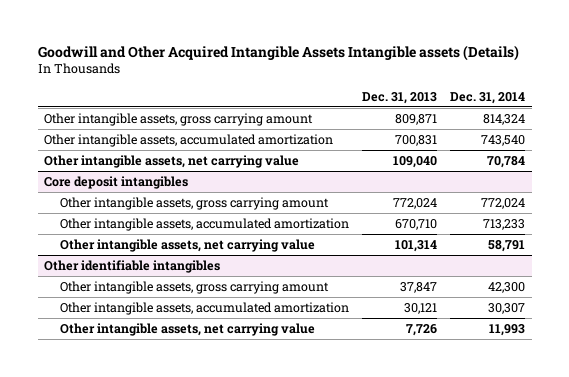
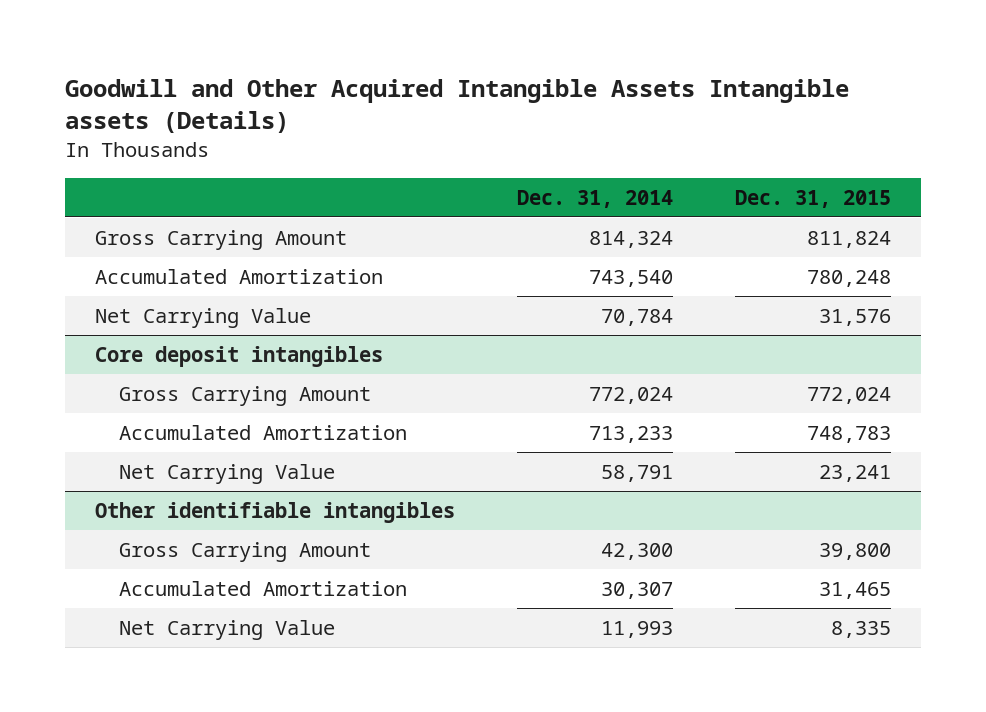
[361,91,437,104] Dec. 31, 2013 -> none
none -> [734,189,891,208] Dec. 31, 2015
[44,112,314,126] Other intangible assets, gross carrying amount -> [95,229,348,250] Gross Carrying Amount
[44,133,334,147] Other intangible assets, accumulated amortization -> [95,268,384,284] Accumulated Amortization
[44,154,300,168] Other intangible assets, net carrying value -> [95,307,312,328] Net Carrying Value
[59,196,329,210] Other intangible assets, gross carrying amount -> [119,385,372,406] Gross Carrying Amount
[59,217,349,231] Other intangible assets, accumulated amortization -> [119,424,408,440] Accumulated Amortization
[59,238,315,252] Other intangible assets, net carrying value -> [119,463,336,484] Net Carrying Value
[59,280,329,294] Other intangible assets, gross carrying amount -> [119,541,372,562] Gross Carrying Amount
[59,301,349,315] Other intangible assets, accumulated amortization -> [119,580,408,596] Accumulated Amortization
[59,322,315,336] Other intangible assets, net carrying value -> [119,619,336,640] Net Carrying Value

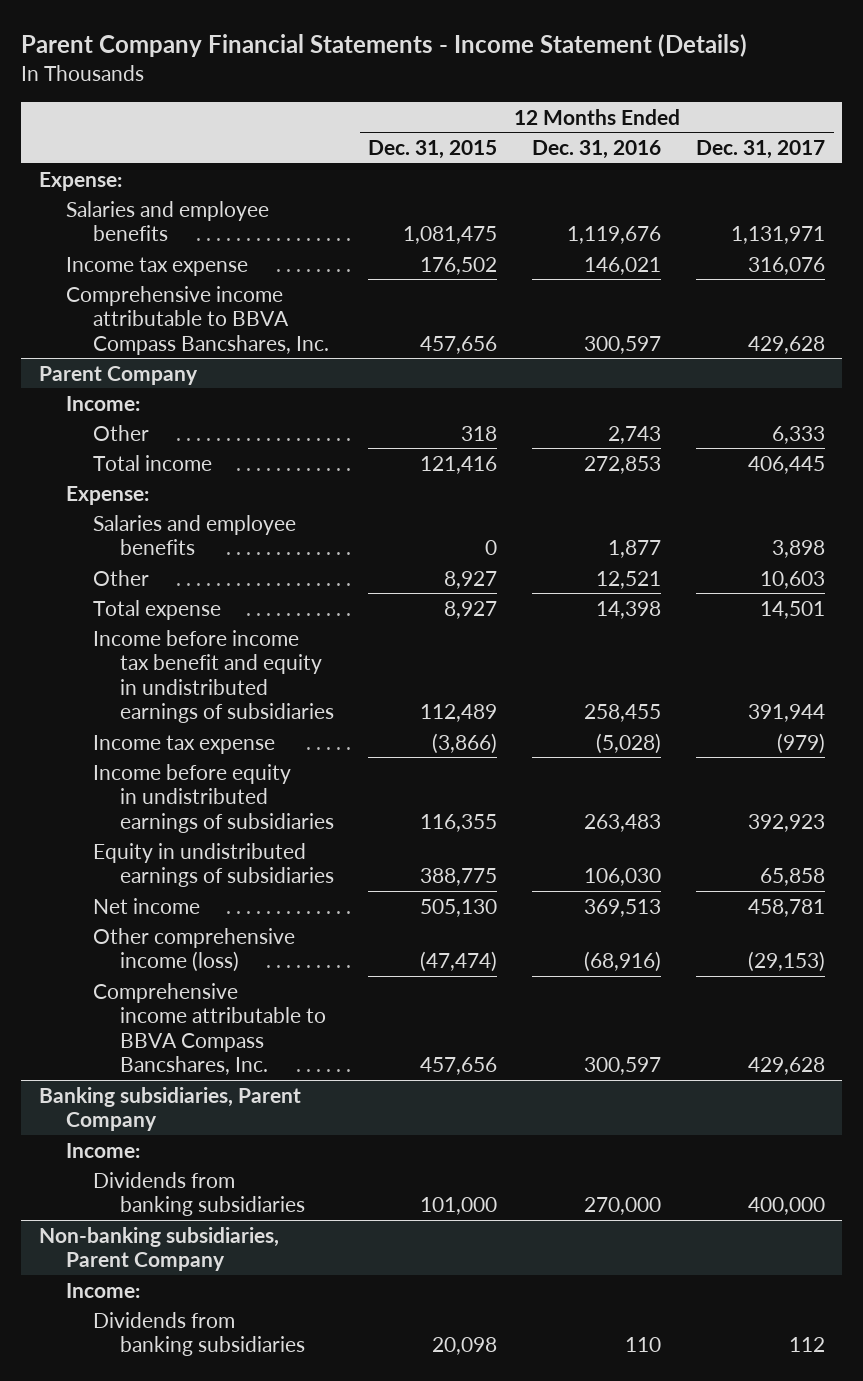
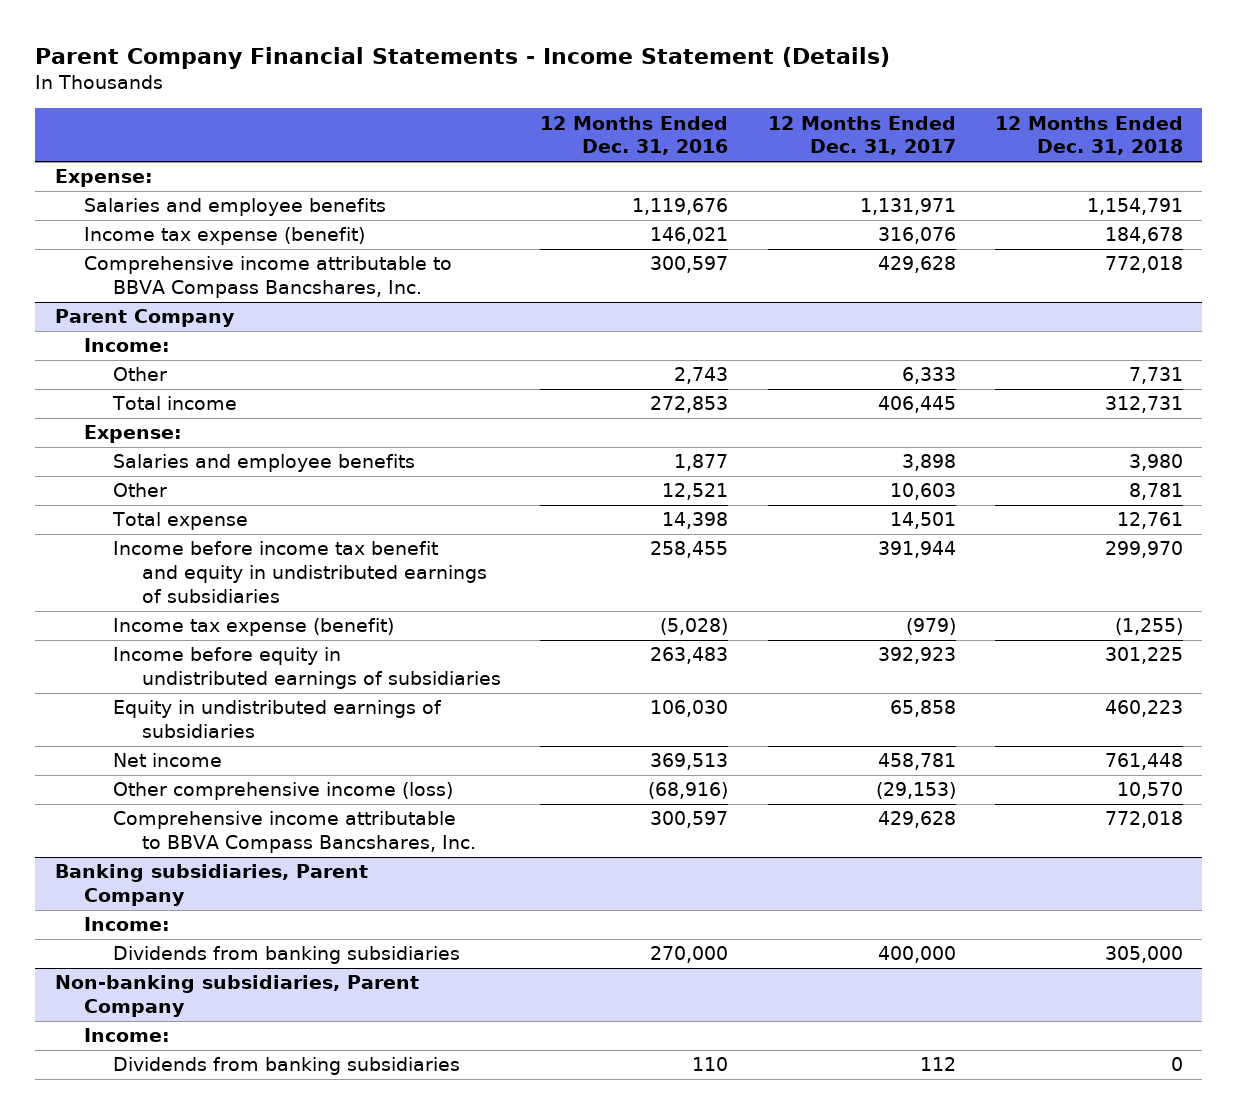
[368,140,498,160] Dec. 31, 2015 -> none
none -> [994,115,1183,156] 12 Months Ended Dec. 31, 2018
[65,256,248,276] Income tax expense -> [83,227,365,246] Income tax expense (benefit)
[92,734,275,754] Income tax expense -> [112,618,394,637] Income tax expense (benefit)

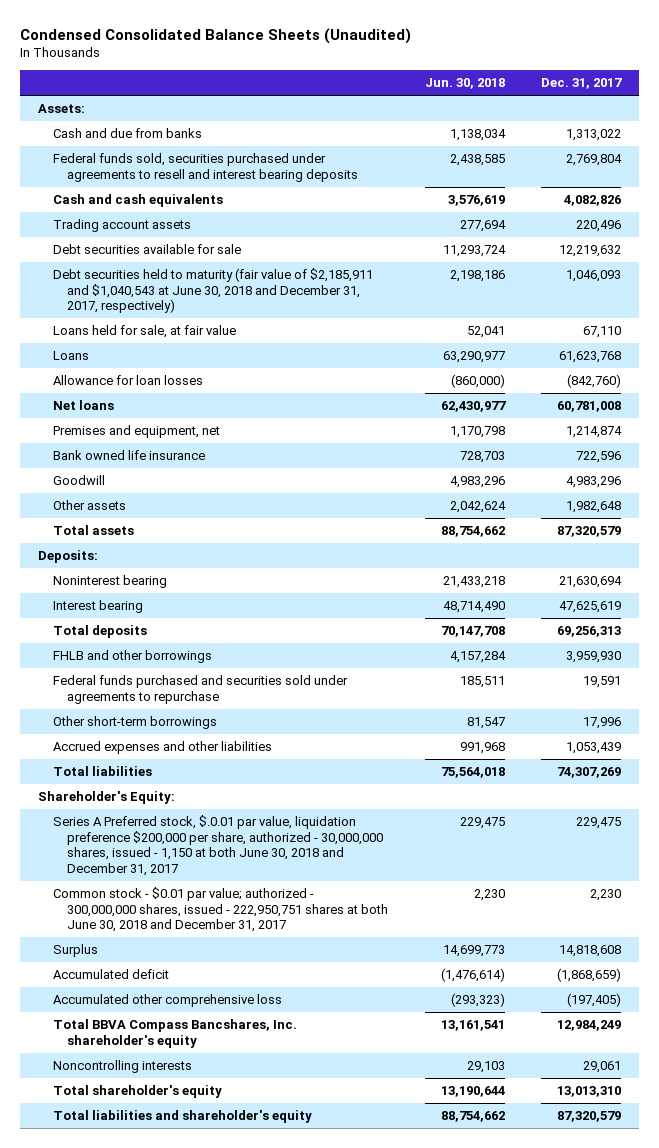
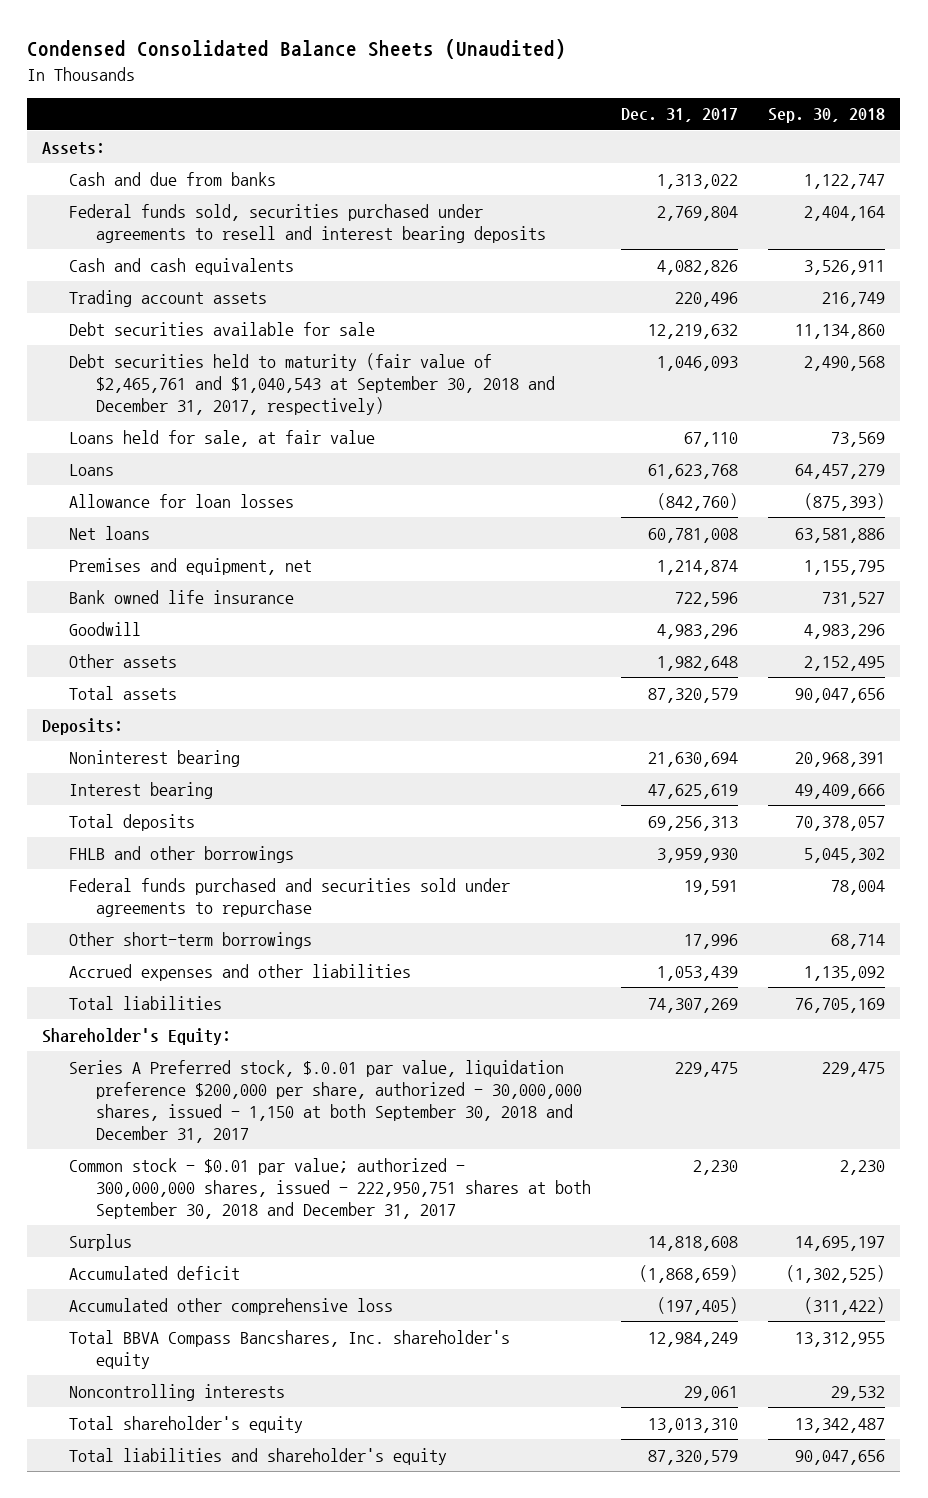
[424,78,505,90] Jun. 30, 2018 -> none
none -> [768,108,886,124] Sep. 30, 2018
[52,268,373,314] Debt securities held to maturity (fair value of $2,185,911 and $1,040,543 at June 30, 2018 and December 31, 2017, respectively) -> [69,352,556,415] Debt securities held to maturity (fair value of $2,465,761 and $1,040,543 at September 30, 2018 and December 31, 2017, respectively)
[52,815,384,877] Series A Preferred stock, $.0.01 par value, liquidation preference $200,000 per share, authorized - 30,000,000 shares, issued - 1,150 at both June 30, 2018 and December 31, 2017 -> [69,1059,583,1143] Series A Preferred stock, $.0.01 par value, liquidation preference $200,000 per share, authorized - 30,000,000 shares, issued - 1,150 at both September 30, 2018 and December 31, 2017
[52,887,389,933] Common stock - $0.01 par value; authorized - 300,000,000 shares, issued - 222,950,751 shares at both June 30, 2018 and December 31, 2017 -> [69,1157,592,1219] Common stock - $0.01 par value; authorized - 300,000,000 shares, issued - 222,950,751 shares at both September 30, 2018 and December 31, 2017

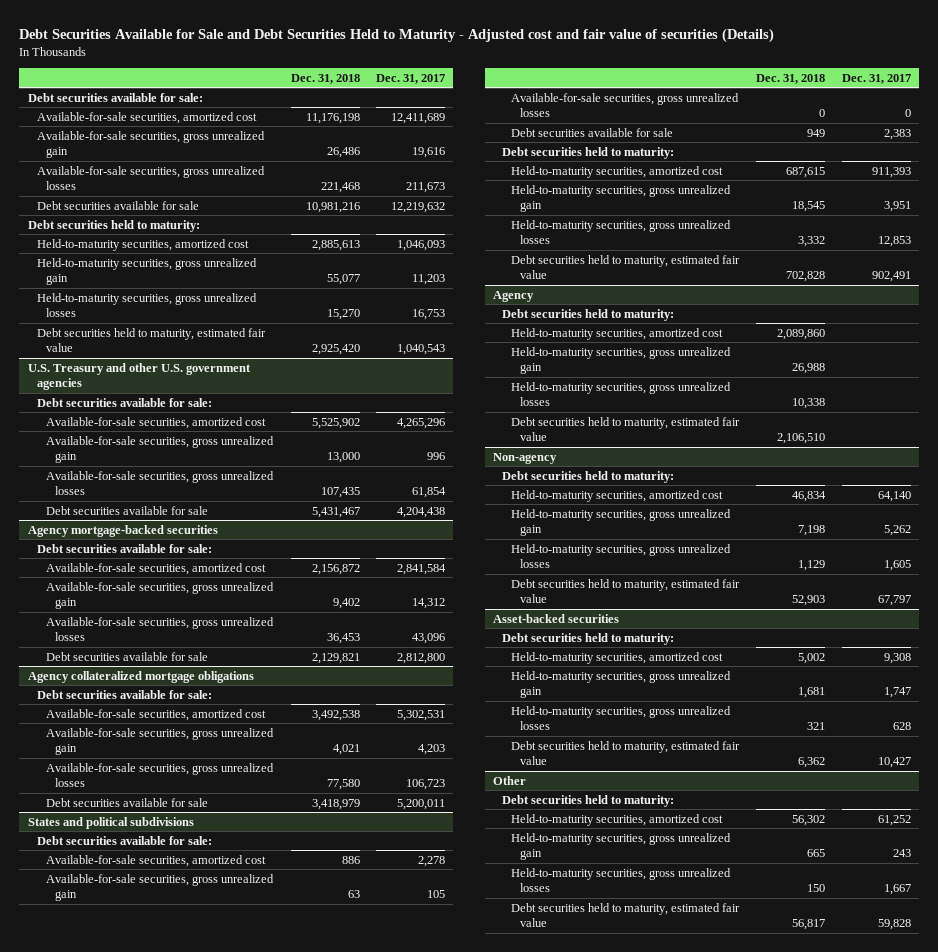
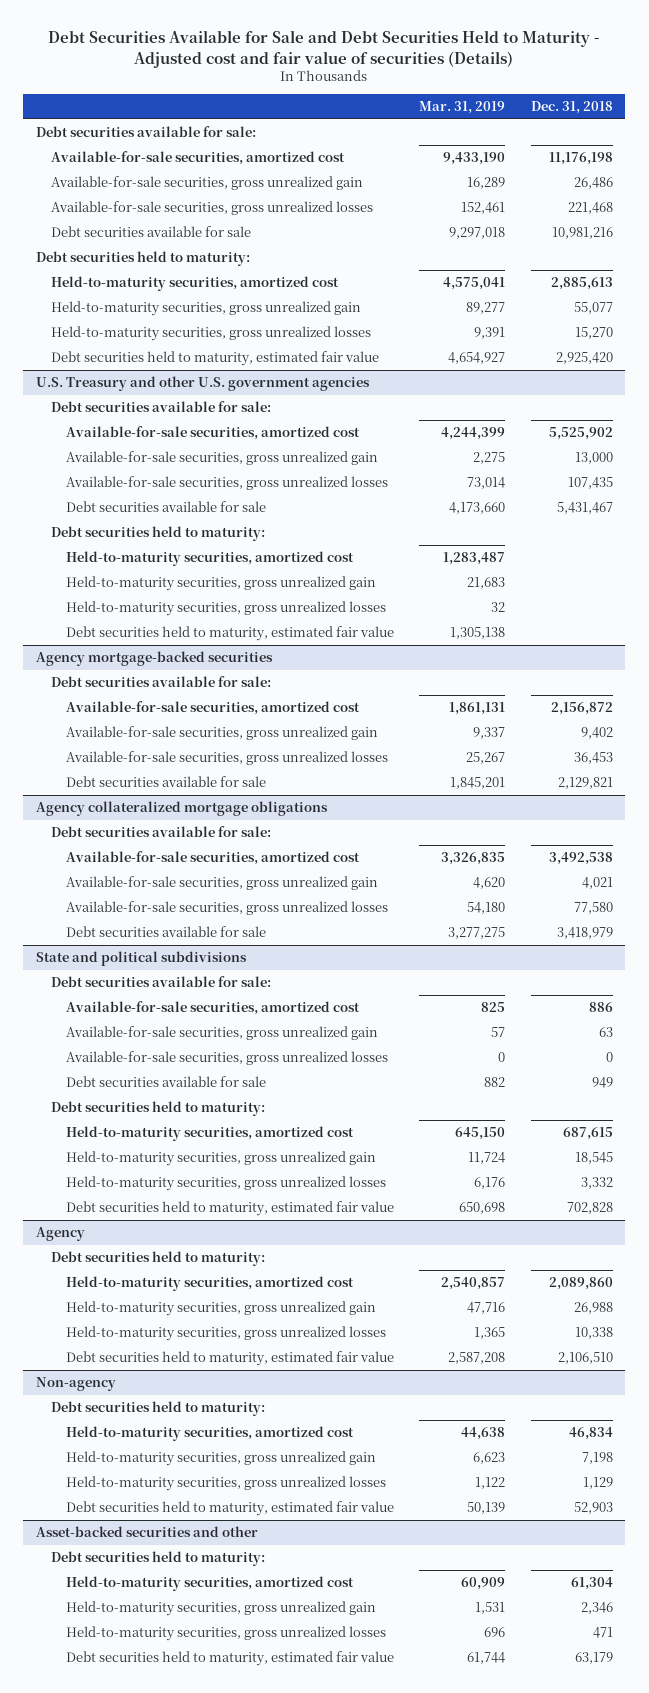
[376,73,446,84] Dec. 31, 2017 -> none
none -> [419,101,506,115] Mar. 31, 2019
none -> [51,526,266,542] Debt securities held to maturity:
none -> [66,551,355,567] Held-to-maturity securities, amortized cost
none -> [66,576,377,592] Held-to-maturity securities, gross unrealized gain
none -> [66,601,387,617] Held-to-maturity securities, gross unrealized losses
none -> [66,626,395,642] Debt securities held to maturity, estimated fair value
[27,816,194,829] States and political subdivisions -> [35,951,247,967] State and political subdivisions
[502,632,675,645] Debt securities held to maturity: -> none
[511,651,724,664] Held-to-maturity securities, amortized cost -> none
[511,670,732,699] Held-to-maturity securities, gross unrealized gain -> none
[511,705,732,731] Held-to-maturity securities, gross unrealized losses -> none
[511,740,741,766] Debt securities held to maturity, estimated fair value -> none
[493,775,527,785] Other -> none
[493,613,620,623] Asset-backed securities -> [35,1526,258,1538] Asset-backed securities and other
[791,814,825,826] 56,302 -> [570,1577,613,1591] 61,304
[806,849,825,858] 665 -> [580,1602,613,1615] 2,346
[806,884,825,893] 150 -> [592,1627,613,1639] 471
[791,919,825,931] 56,817 -> [574,1652,613,1665] 63,179

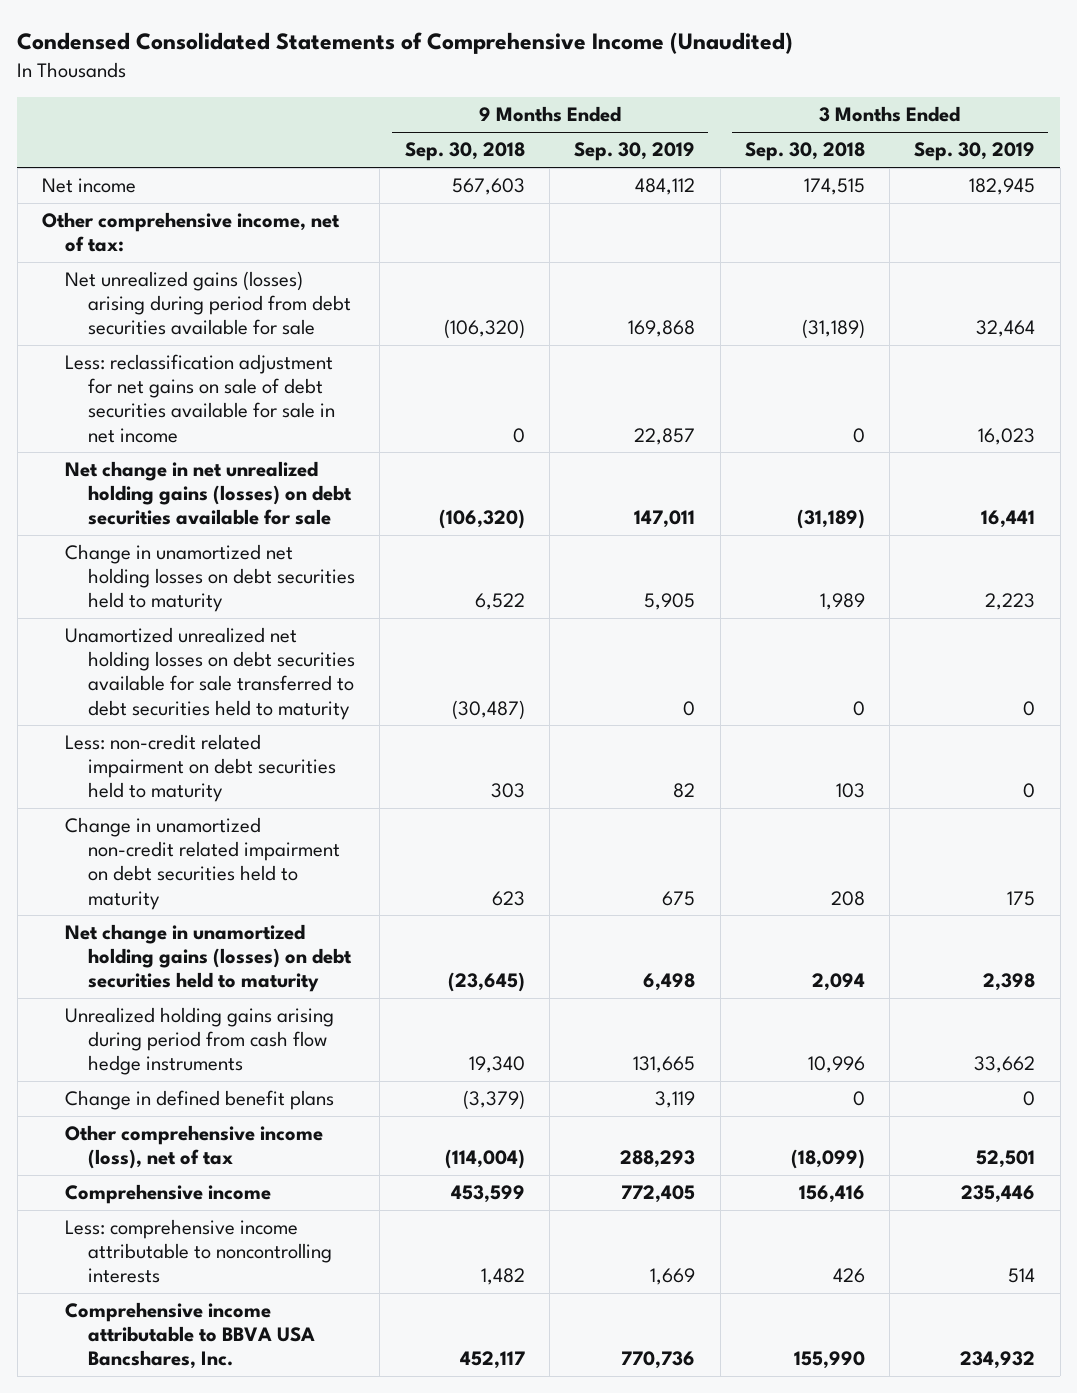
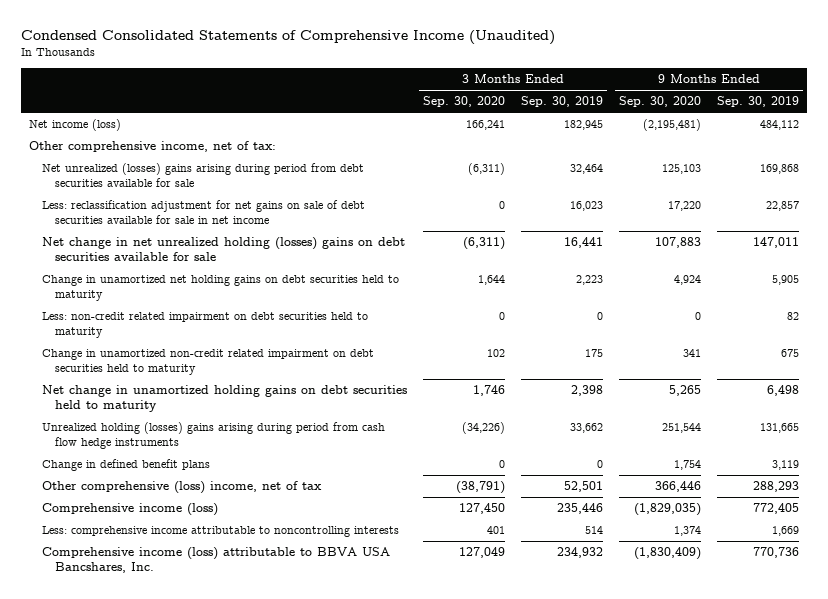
[404,142,525,162] Sep. 30, 2018 -> none
[744,142,865,162] Sep. 30, 2018 -> none
none -> [423,96,506,108] Sep. 30, 2020
none -> [619,96,702,108] Sep. 30, 2020
[41,178,136,194] Net income -> [29,119,122,132] Net income (loss)
[65,271,352,336] Net unrealized gains (losses) arising during period from debt securities available for sale -> [42,163,365,188] Net unrealized (losses) gains arising during period from debt securities available for sale
[65,627,356,720] Unamortized unrealized net holding losses on debt securities available for sale transferred to debt securities held to maturity -> none
[65,461,353,526] Net change in net unrealized holding gains (losses) on debt securities available for sale -> [42,237,406,262] Net change in net unrealized holding (losses) gains on debt securities available for sale
[65,544,356,613] Change in unamortized net holding losses on debt securities held to maturity -> [42,275,400,302] Change in unamortized net holding gains on debt securities held to maturity
[65,924,353,993] Net change in unamortized holding gains (losses) on debt securities held to maturity -> [42,385,408,413] Net change in unamortized holding gains on debt securities held to maturity
[65,1007,335,1076] Unrealized holding gains arising during period from cash flow hedge instruments -> [42,422,386,450] Unrealized holding (losses) gains arising during period from cash flow hedge instruments
[65,1125,324,1170] Other comprehensive income (loss), net of tax -> [42,481,323,495] Other comprehensive (loss) income, net of tax
[65,1184,272,1205] Comprehensive income -> [42,503,219,517] Comprehensive income (loss)
[65,1302,316,1370] Comprehensive income attributable to BBVA USA Bancshares, Inc. -> [42,547,391,574] Comprehensive income (loss) attributable to BBVA USA Bancshares, Inc.

